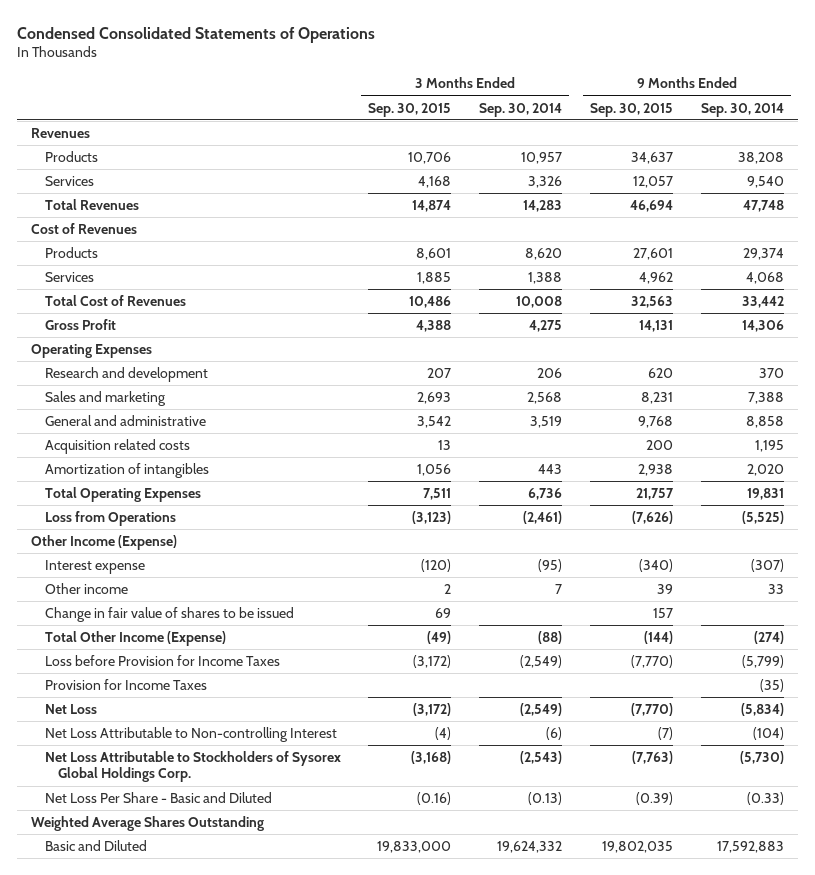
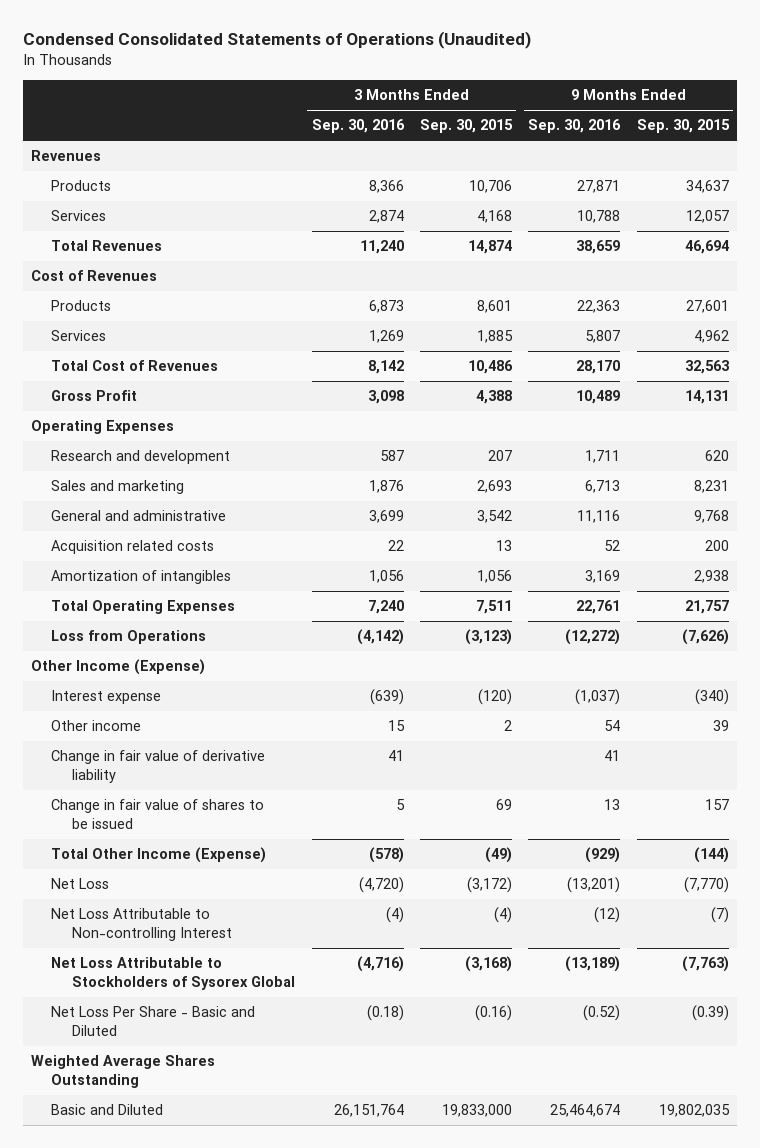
[16,26,375,43] Condensed Consolidated Statements of Operations -> [22,31,531,50] Condensed Consolidated Statements of Operations (Unaudited)
[479,102,563,117] Sep. 30, 2014 -> none
[701,102,785,117] Sep. 30, 2014 -> none
none -> [311,119,405,134] Sep. 30, 2016
none -> [528,119,622,134] Sep. 30, 2016
none -> [51,750,266,783] Change in fair value of derivative liability
[44,655,280,667] Loss before Provision for Income Taxes -> none
[44,679,207,691] Provision for Income Taxes -> none
[44,751,341,783] Net Loss Attributable to Stockholders of Sysorex Global Holdings Corp. -> [51,957,296,990] Net Loss Attributable to Stockholders of Sysorex Global

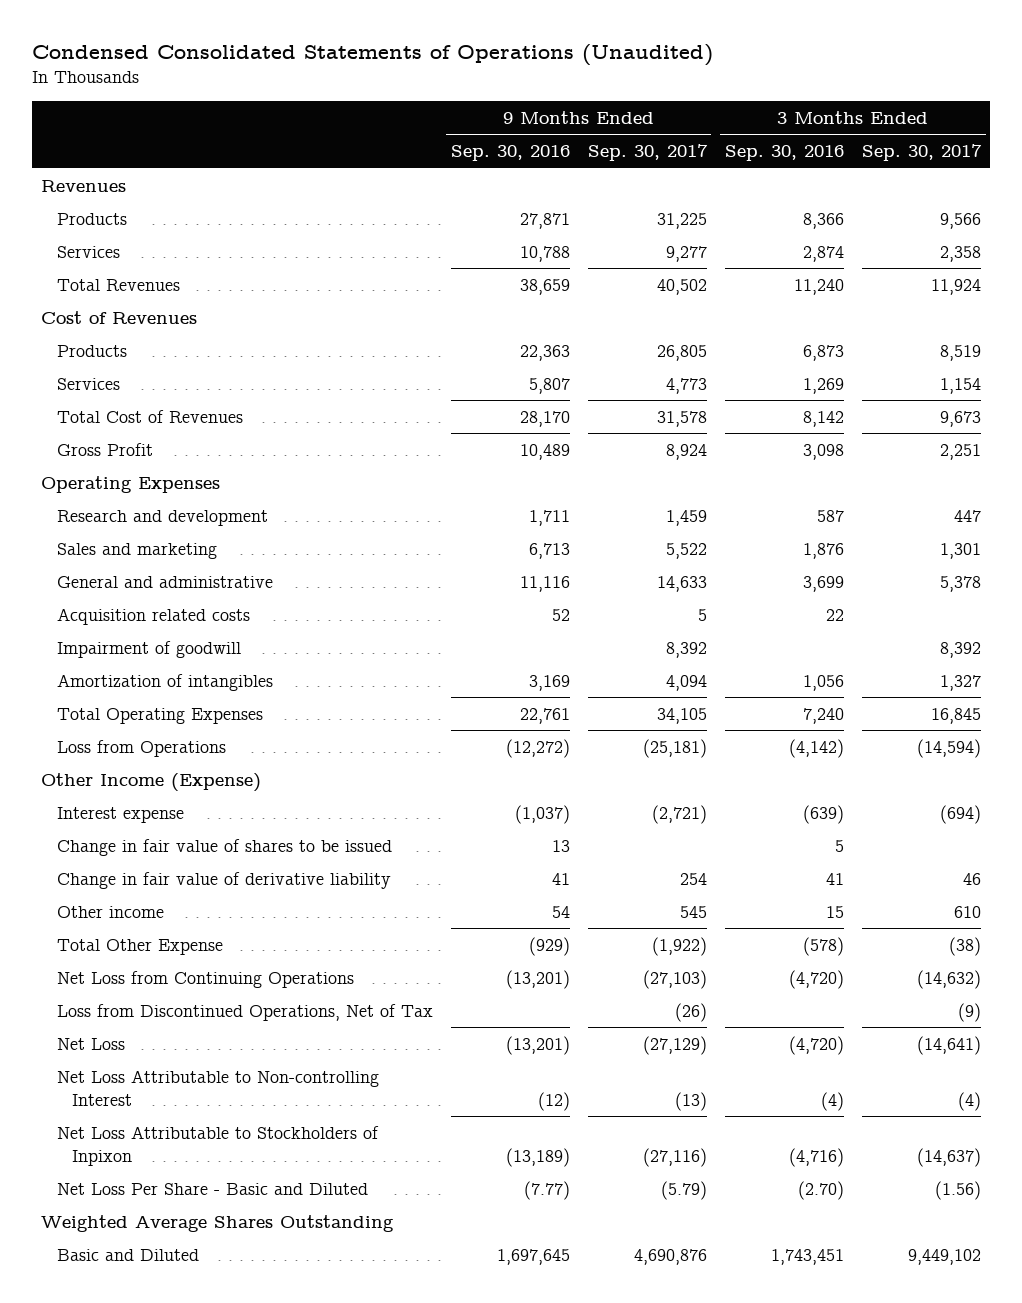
[420,119,514,134] Sep. 30, 2015 -> none
[636,119,730,134] Sep. 30, 2015 -> none
none -> [587,144,708,162] Sep. 30, 2017
none -> [862,144,983,162] Sep. 30, 2017
none -> [56,640,241,658] Impairment of goodwill
[51,750,266,783] Change in fair value of derivative liability -> [56,871,391,889] Change in fair value of derivative liability
[51,720,142,732] Other income -> [56,905,164,918] Other income
[51,847,267,864] Total Other Income (Expense) -> [56,938,223,955] Total Other Expense
none -> [56,970,354,988] Net Loss from Continuing Operations
none -> [56,1003,433,1021] Loss from Discontinued Operations, Net of Tax
[51,957,296,990] Net Loss Attributable to Stockholders of Sysorex Global -> [56,1125,379,1166] Net Loss Attributable to Stockholders of Inpixon
[366,1005,404,1022] (0.18) -> [797,1180,844,1200] (2.70)
[583,1005,621,1022] (0.52) -> [523,1180,570,1200] (7.77)
[333,1104,404,1118] 26,151,764 -> [770,1248,844,1265] 1,743,451
[550,1104,621,1118] 25,464,674 -> [496,1248,570,1265] 1,697,645

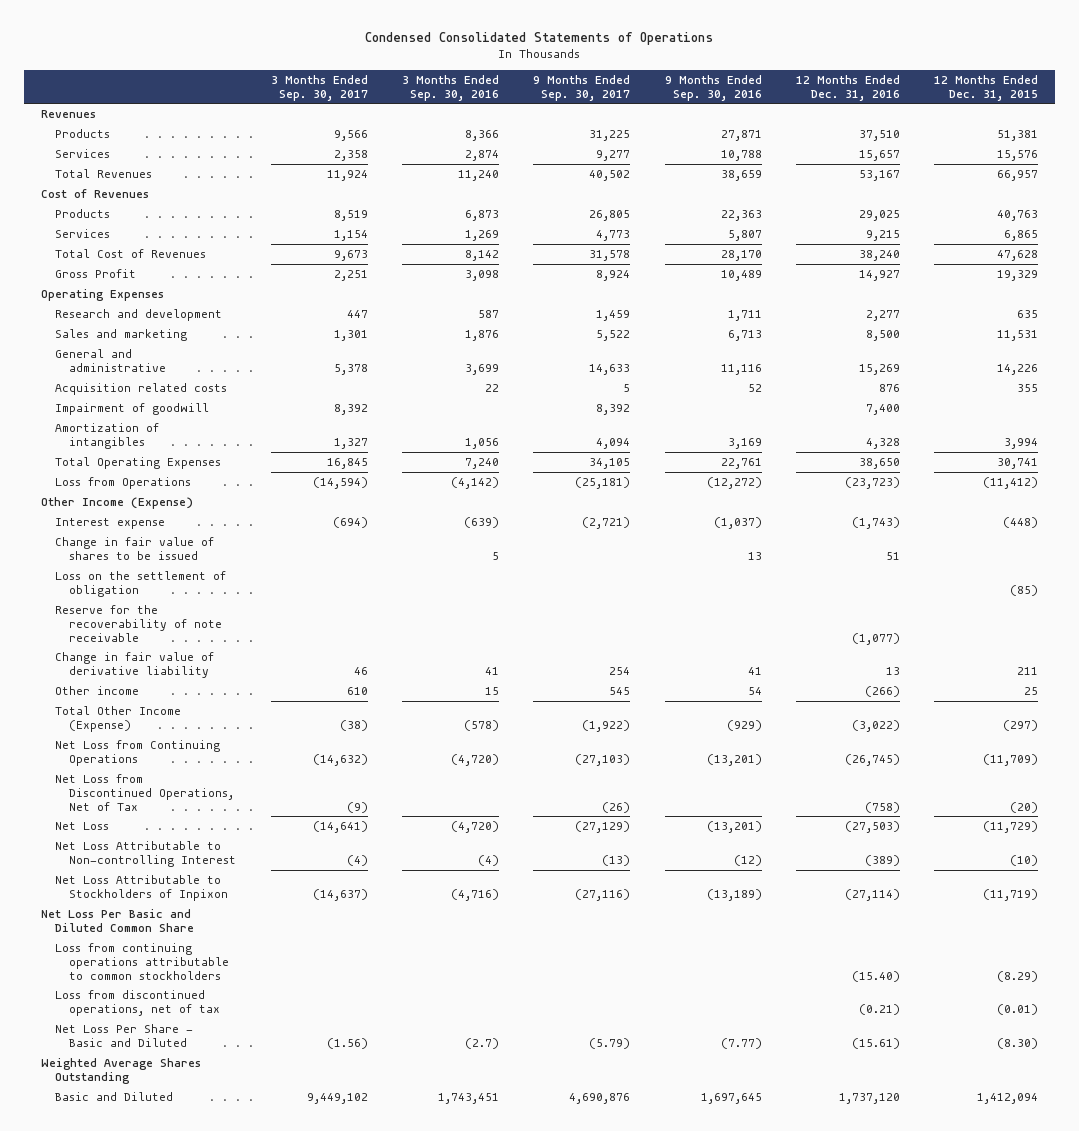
[31,44,713,67] Condensed Consolidated Statements of Operations (Unaudited) -> [365,31,714,45] Condensed Consolidated Statements of Operations
none -> [795,74,900,101] 12 Months Ended Dec. 31, 2016
none -> [934,74,1039,101] 12 Months Ended Dec. 31, 2015
none -> [55,570,227,597] Loss on the settlement of obligation
none -> [55,604,223,642] Reserve for the recoverability of note receivable
[56,938,223,955] Total Other Expense -> [55,705,182,732] Total Other Income (Expense)
[56,1003,433,1021] Loss from Discontinued Operations, Net of Tax -> [55,773,235,811] Net Loss from Discontinued Operations, Net of Tax
none -> [40,908,195,932] Net Loss Per Basic and Diluted Common Share
none -> [55,942,230,980] Loss from continuing operations attributable to common stockholders
none -> [55,989,221,1016] Loss from discontinued operations, net of tax
[797,1180,844,1200] (2.70) -> [464,1037,499,1049] (2.7)

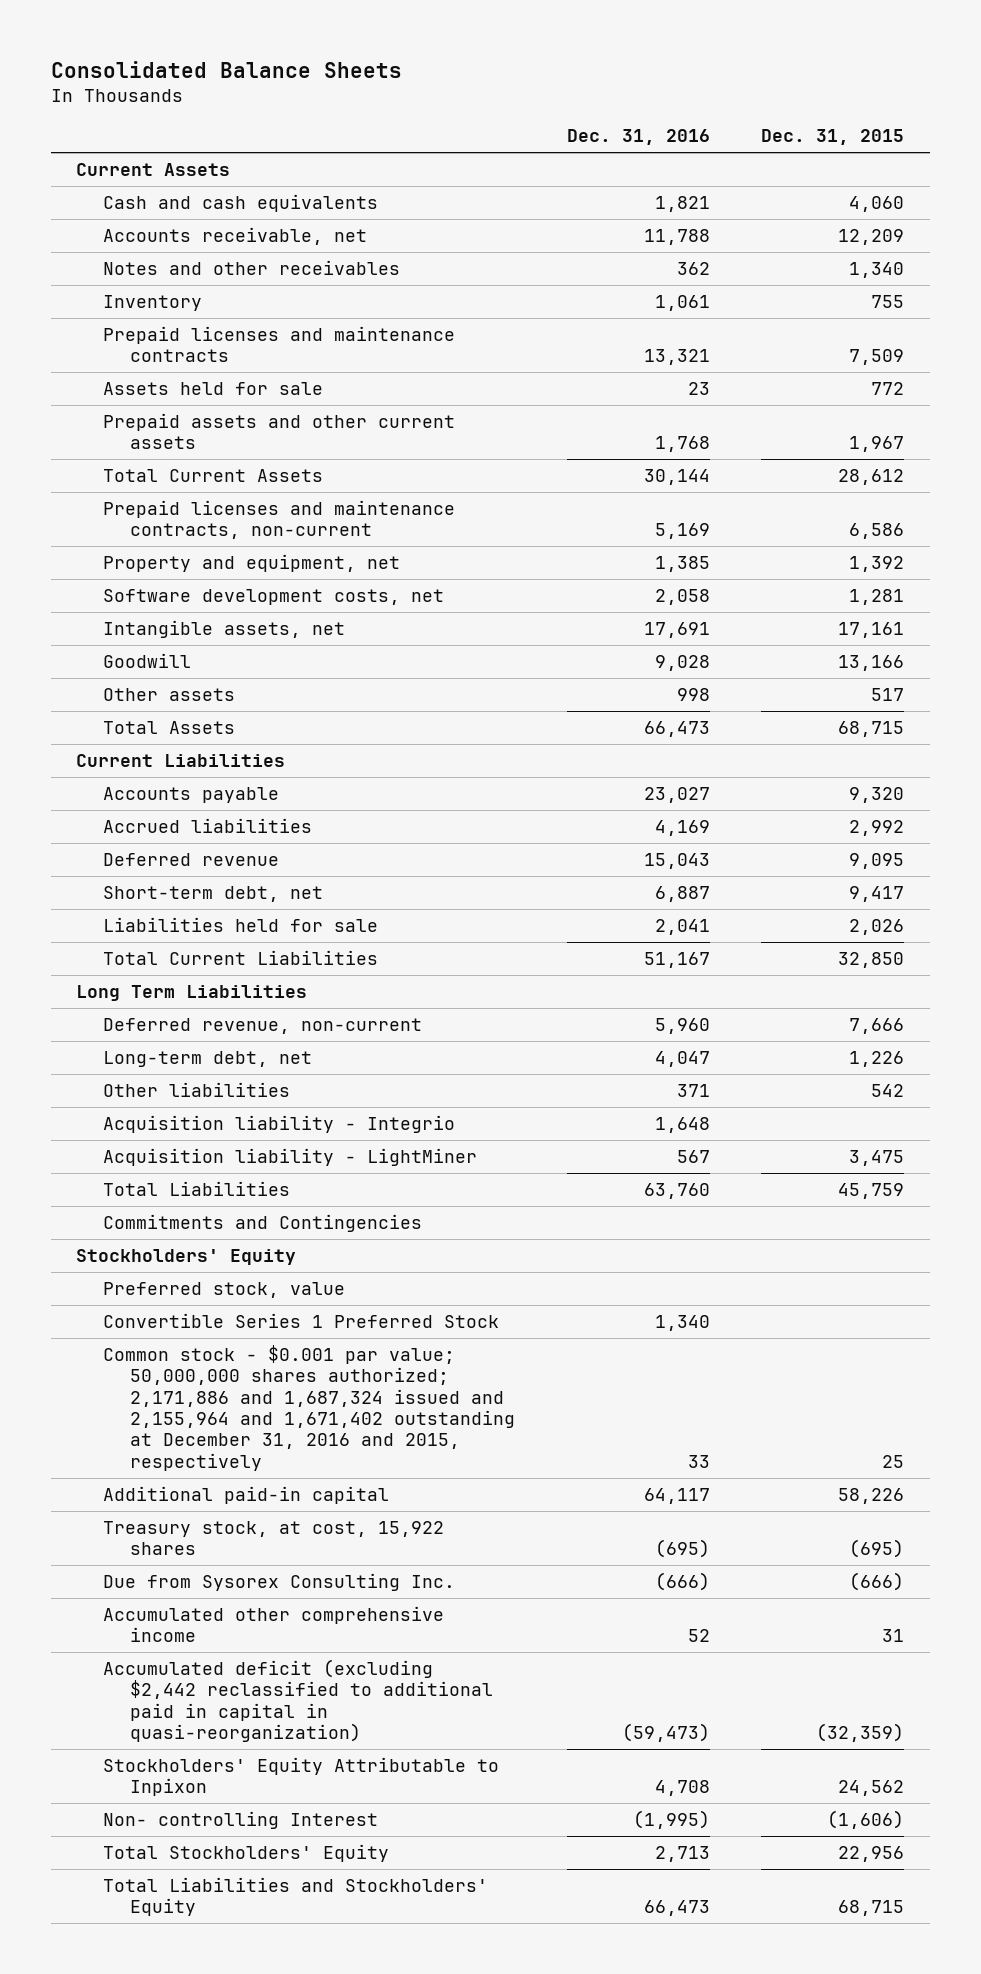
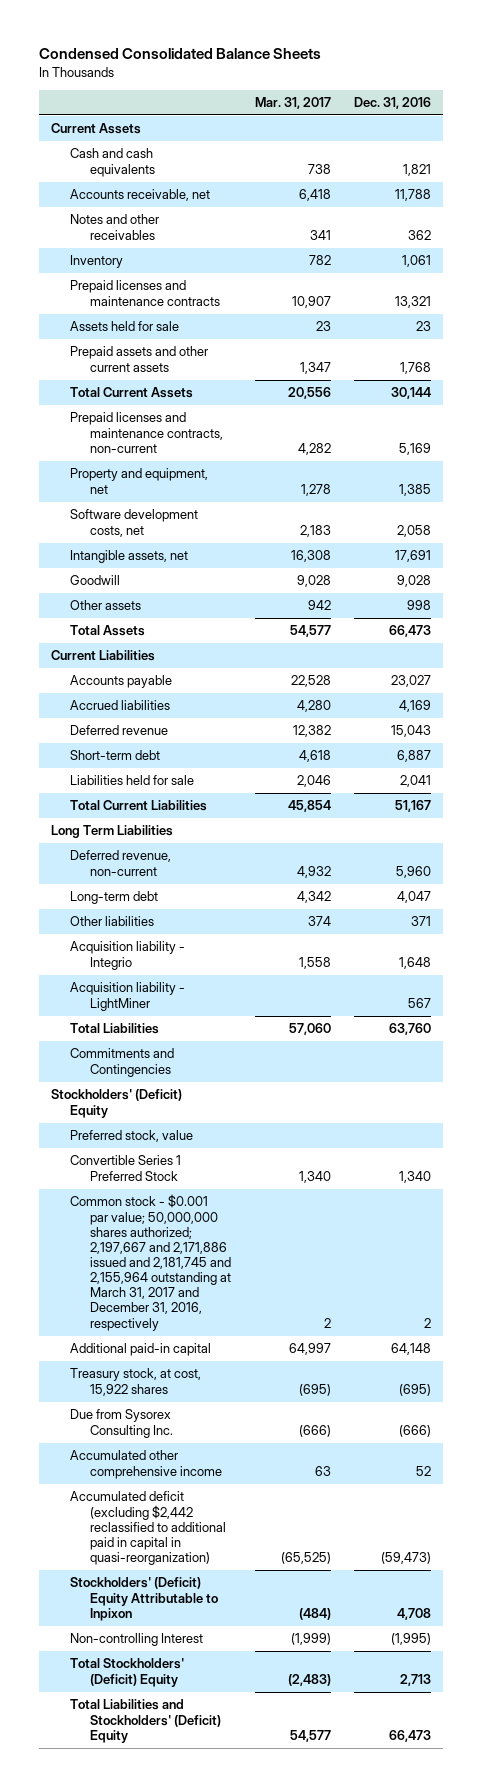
[50,61,402,79] Consolidated Balance Sheets -> [39,48,322,60] Condensed Consolidated Balance Sheets
[761,129,905,146] Dec. 31, 2015 -> none
none -> [254,96,331,109] Mar. 31, 2017
[103,885,324,902] Short-term debt, net -> [70,750,161,761] Short-term debt
[103,1050,313,1067] Long-term debt, net -> [70,891,159,905] Long-term debt
[76,1248,297,1265] Stockholders' Equity -> [51,1089,183,1118] Stockholders' (Deficit) Equity
[103,1344,516,1471] Common stock - $0.001 par value; 50,000,000 shares authorized; 2,171,886 and 1,687,324 issued and 2,155,964 and 1,671,402 outstanding at December 31, 2016 and 2015, respectively -> [70,1194,231,1331] Common stock - $0.001 par value; 50,000,000 shares authorized; 2,197,667 and 2,171,886 issued and 2,181,745 and 2,155,964 outstanding at March 31, 2017 and December 31, 2016, respectively
[687,1454,710,1468] 33 -> [424,1317,432,1328] 2
[643,1487,710,1504] 64,117 -> [391,1343,432,1356] 64,148
[103,1756,500,1797] Stockholders' Equity Attributable to Inpixon -> [70,1577,218,1621] Stockholders' (Deficit) Equity Attributable to Inpixon
[103,1810,379,1829] Non- controlling Interest -> [70,1633,204,1647] Non-controlling Interest
[103,1843,390,1862] Total Stockholders' Equity -> [70,1658,185,1687] Total Stockholders' (Deficit) Equity
[103,1876,489,1917] Total Liabilities and Stockholders' Equity -> [70,1699,221,1743] Total Liabilities and Stockholders' (Deficit) Equity

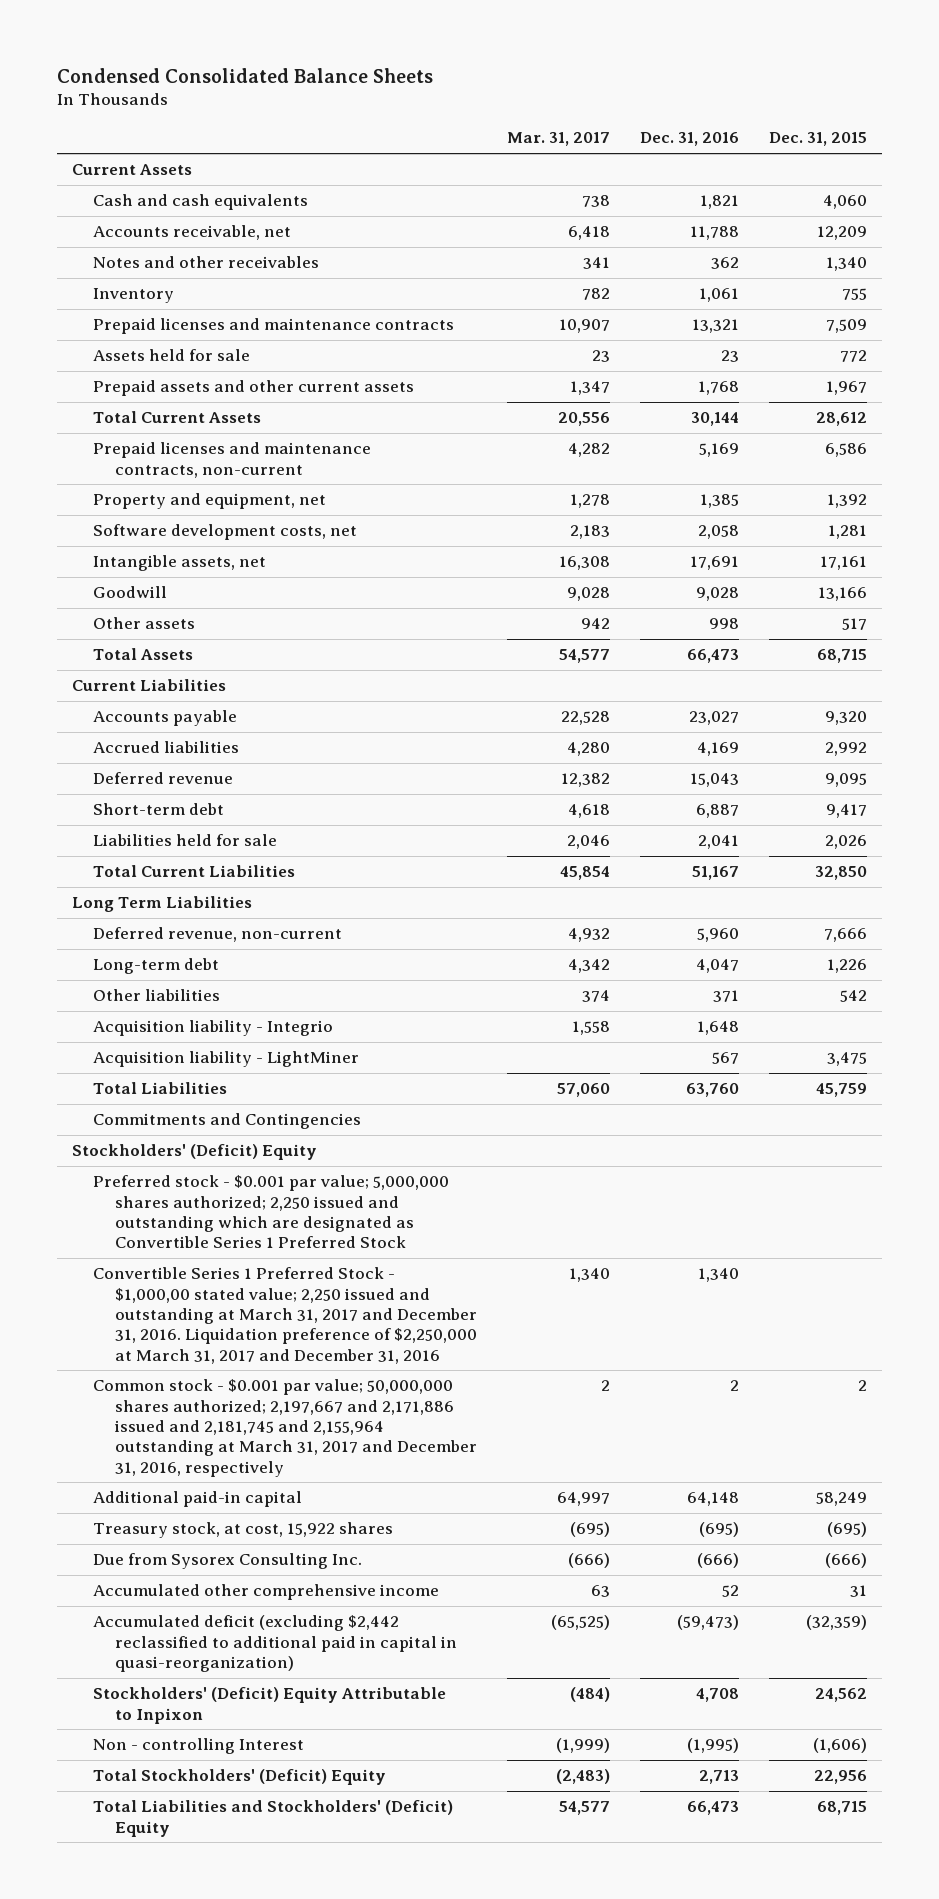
none -> [769,132,868,147] Dec. 31, 2015
[70,1130,194,1143] Preferred stock, value -> [93,1175,450,1249] Preferred stock - $0.001 par value; 5,000,000 shares authorized; 2,250 issued and outstanding which are designated as Convertible Series 1 Preferred Stock
[70,1155,182,1181] Convertible Series 1 Preferred Stock -> [93,1267,478,1364] Convertible Series 1 Preferred Stock - $1,000,00 stated value; 2,250 issued and outstanding at March 31, 2017 and December 31, 2016. Liquidation preference of $2,250,000 at March 31, 2017 and December 31, 2016
[70,1633,204,1647] Non-controlling Interest -> [93,1738,305,1755] Non - controlling Interest

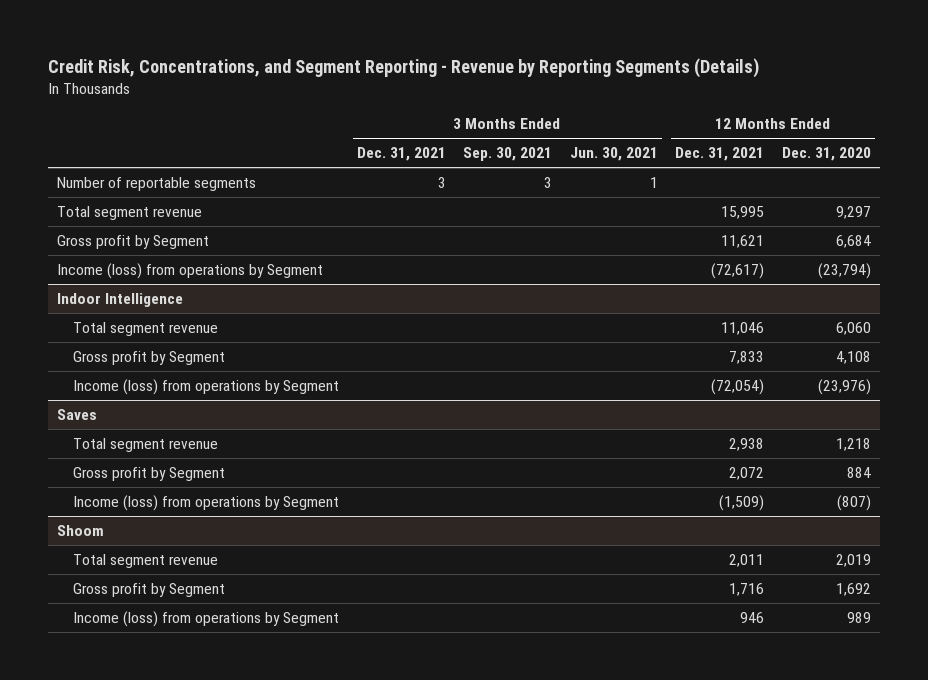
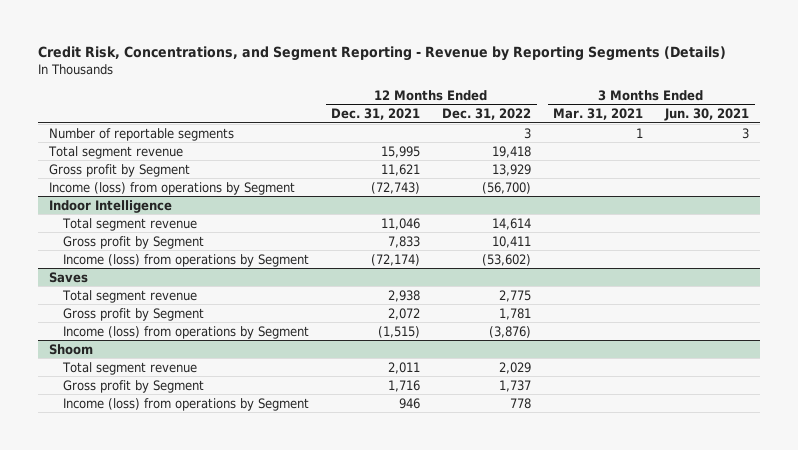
[356,147,446,162] Dec. 31, 2021 -> none
[463,147,553,162] Sep. 30, 2021 -> none
[781,147,871,162] Dec. 31, 2020 -> none
none -> [442,107,532,120] Dec. 31, 2022
none -> [553,107,644,120] Mar. 31, 2021
[649,176,658,188] 1 -> [742,127,750,139] 3
[711,262,765,279] (72,617) -> [371,181,421,194] (72,743)
[711,378,765,395] (72,054) -> [371,253,421,266] (72,174)
[719,494,765,511] (1,509) -> [378,325,421,338] (1,515)

